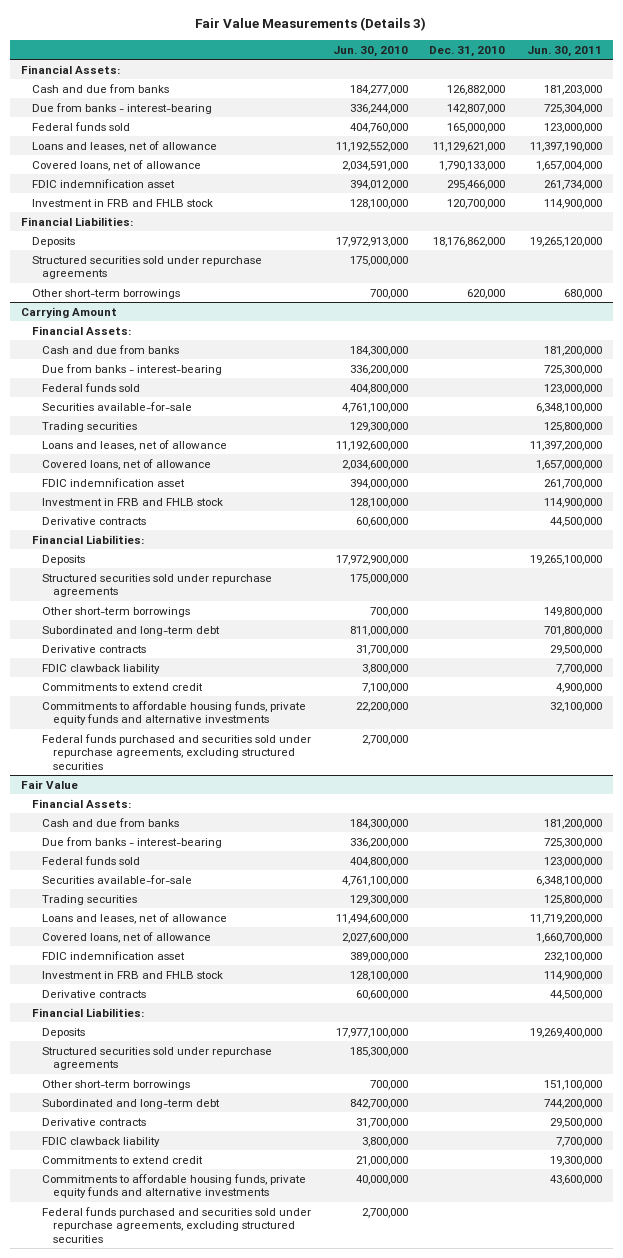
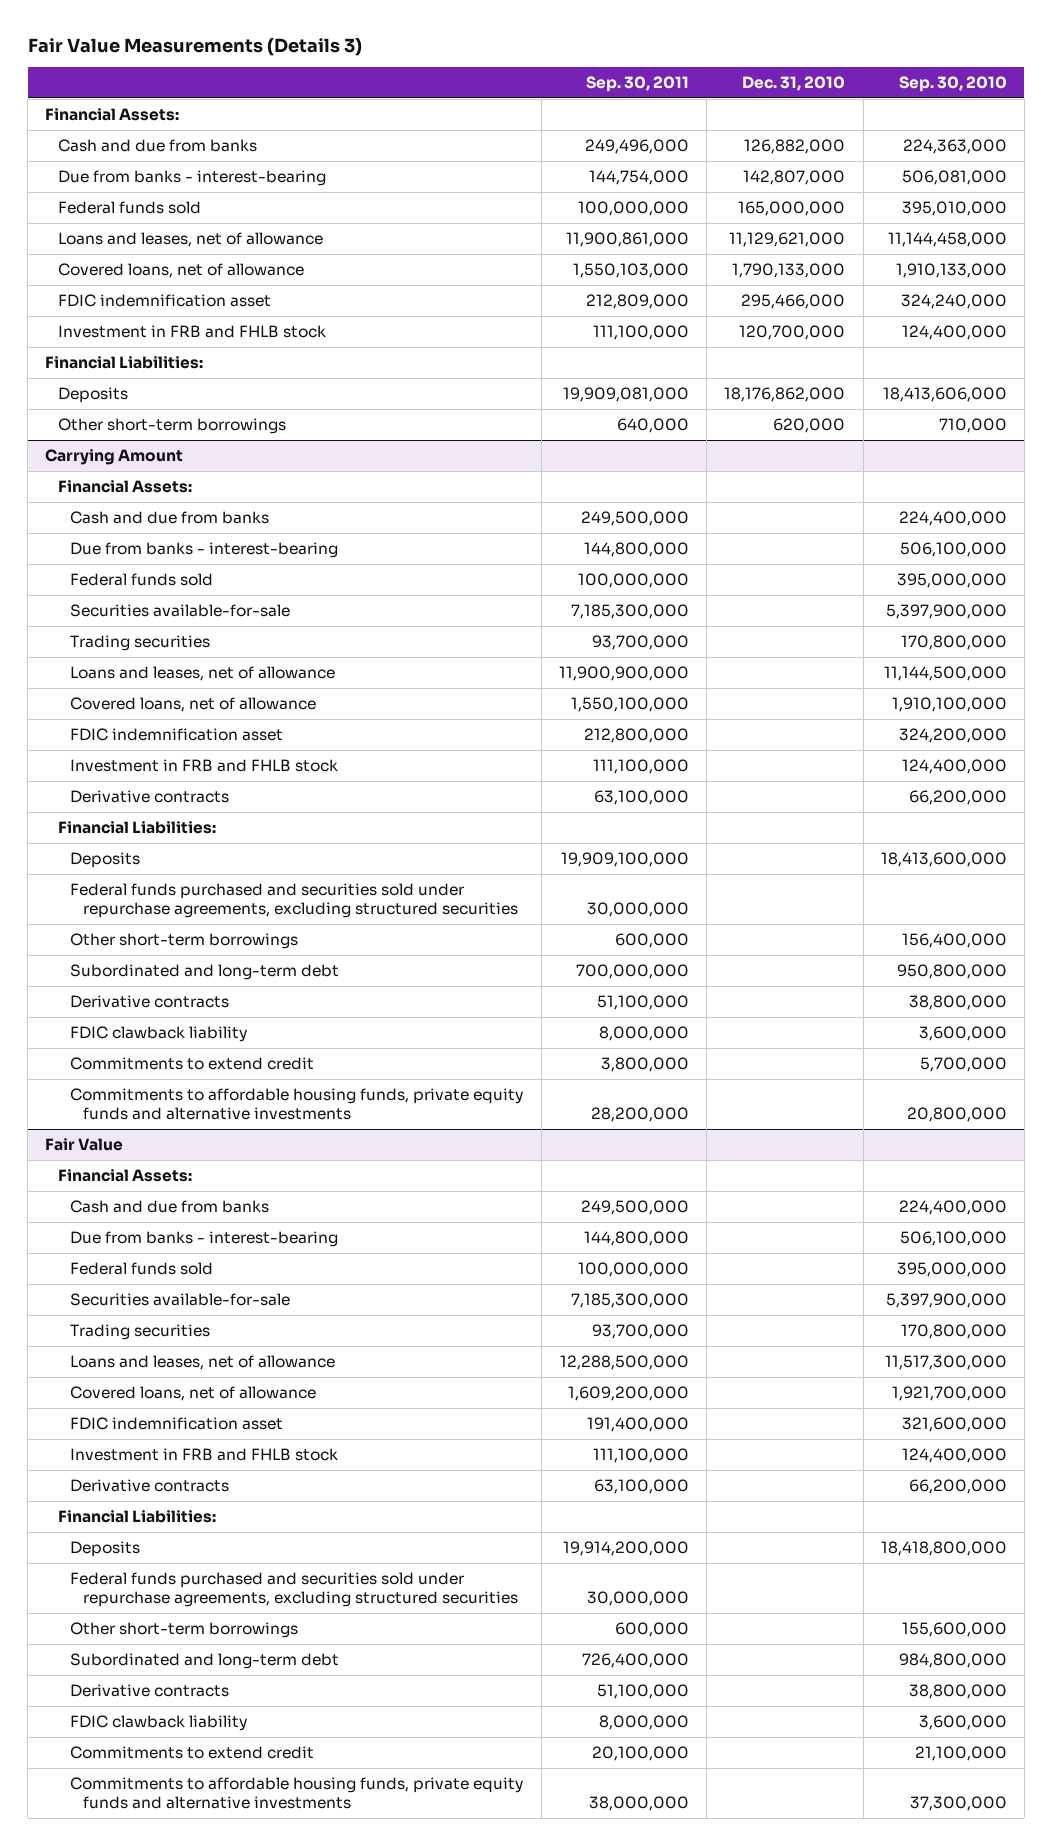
[332,45,408,57] Jun. 30, 2010 -> none
[527,45,603,57] Jun. 30, 2011 -> none
none -> [585,76,689,93] Sep. 30, 2011
none -> [898,76,1007,93] Sep. 30, 2010
[31,255,262,280] Structured securities sold under repurchase agreements -> none
[42,573,273,598] Structured securities sold under repurchase agreements -> none
[42,733,312,770] Federal funds purchased and securities sold under repurchase agreements, excluding structured securities -> [70,883,518,919] Federal funds purchased and securities sold under repurchase agreements, excluding structured securities
[42,1046,273,1071] Structured securities sold under repurchase agreements -> none
[42,1206,312,1243] Federal funds purchased and securities sold under repurchase agreements, excluding structured securities -> [70,1572,518,1608] Federal funds purchased and securities sold under repurchase agreements, excluding structured securities

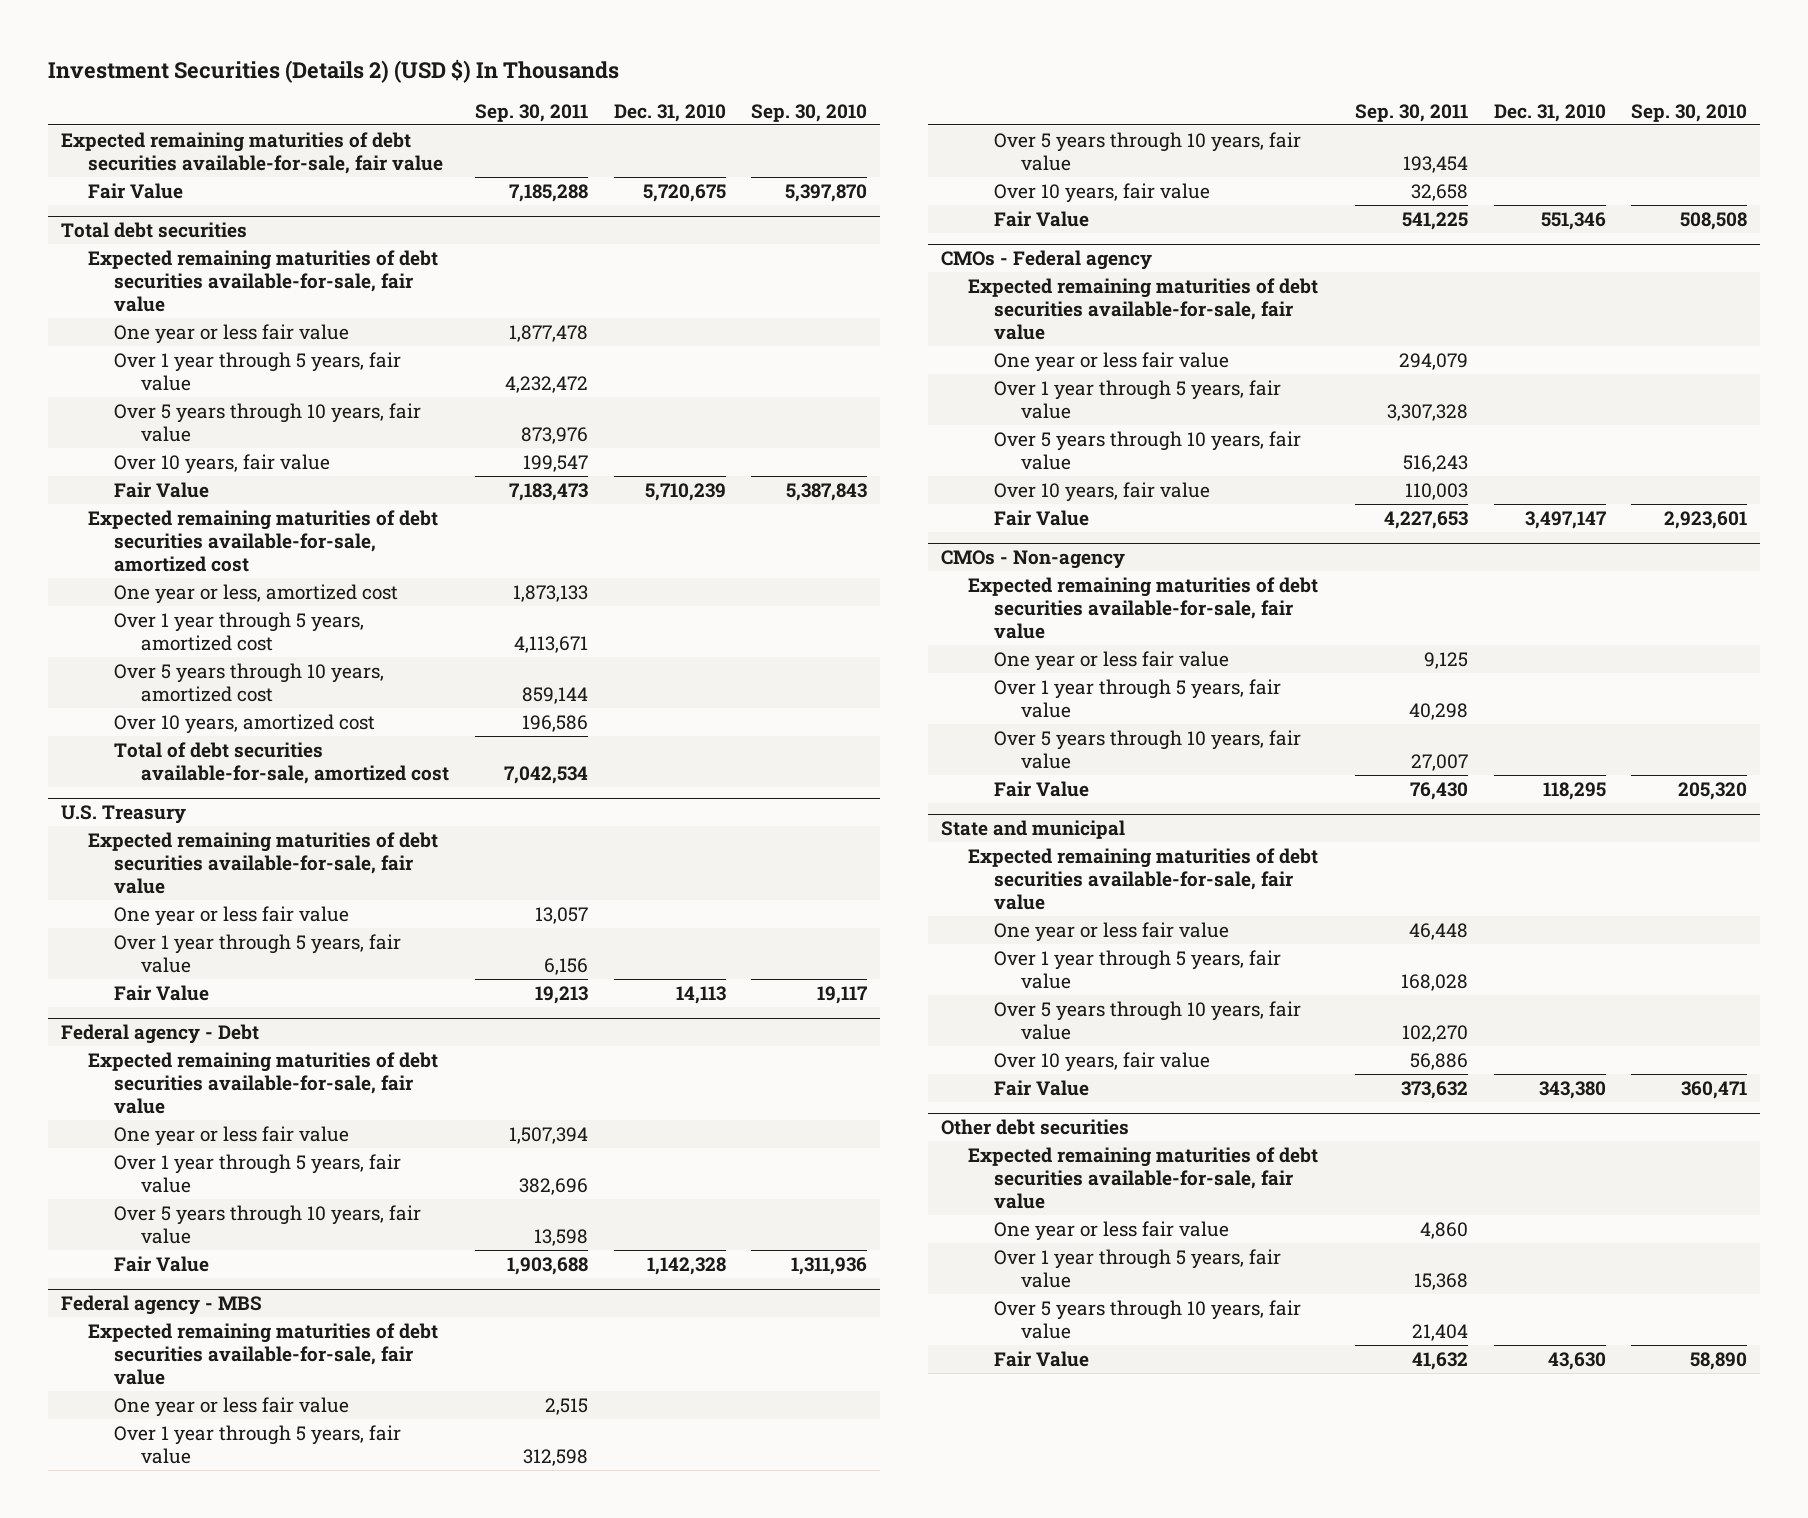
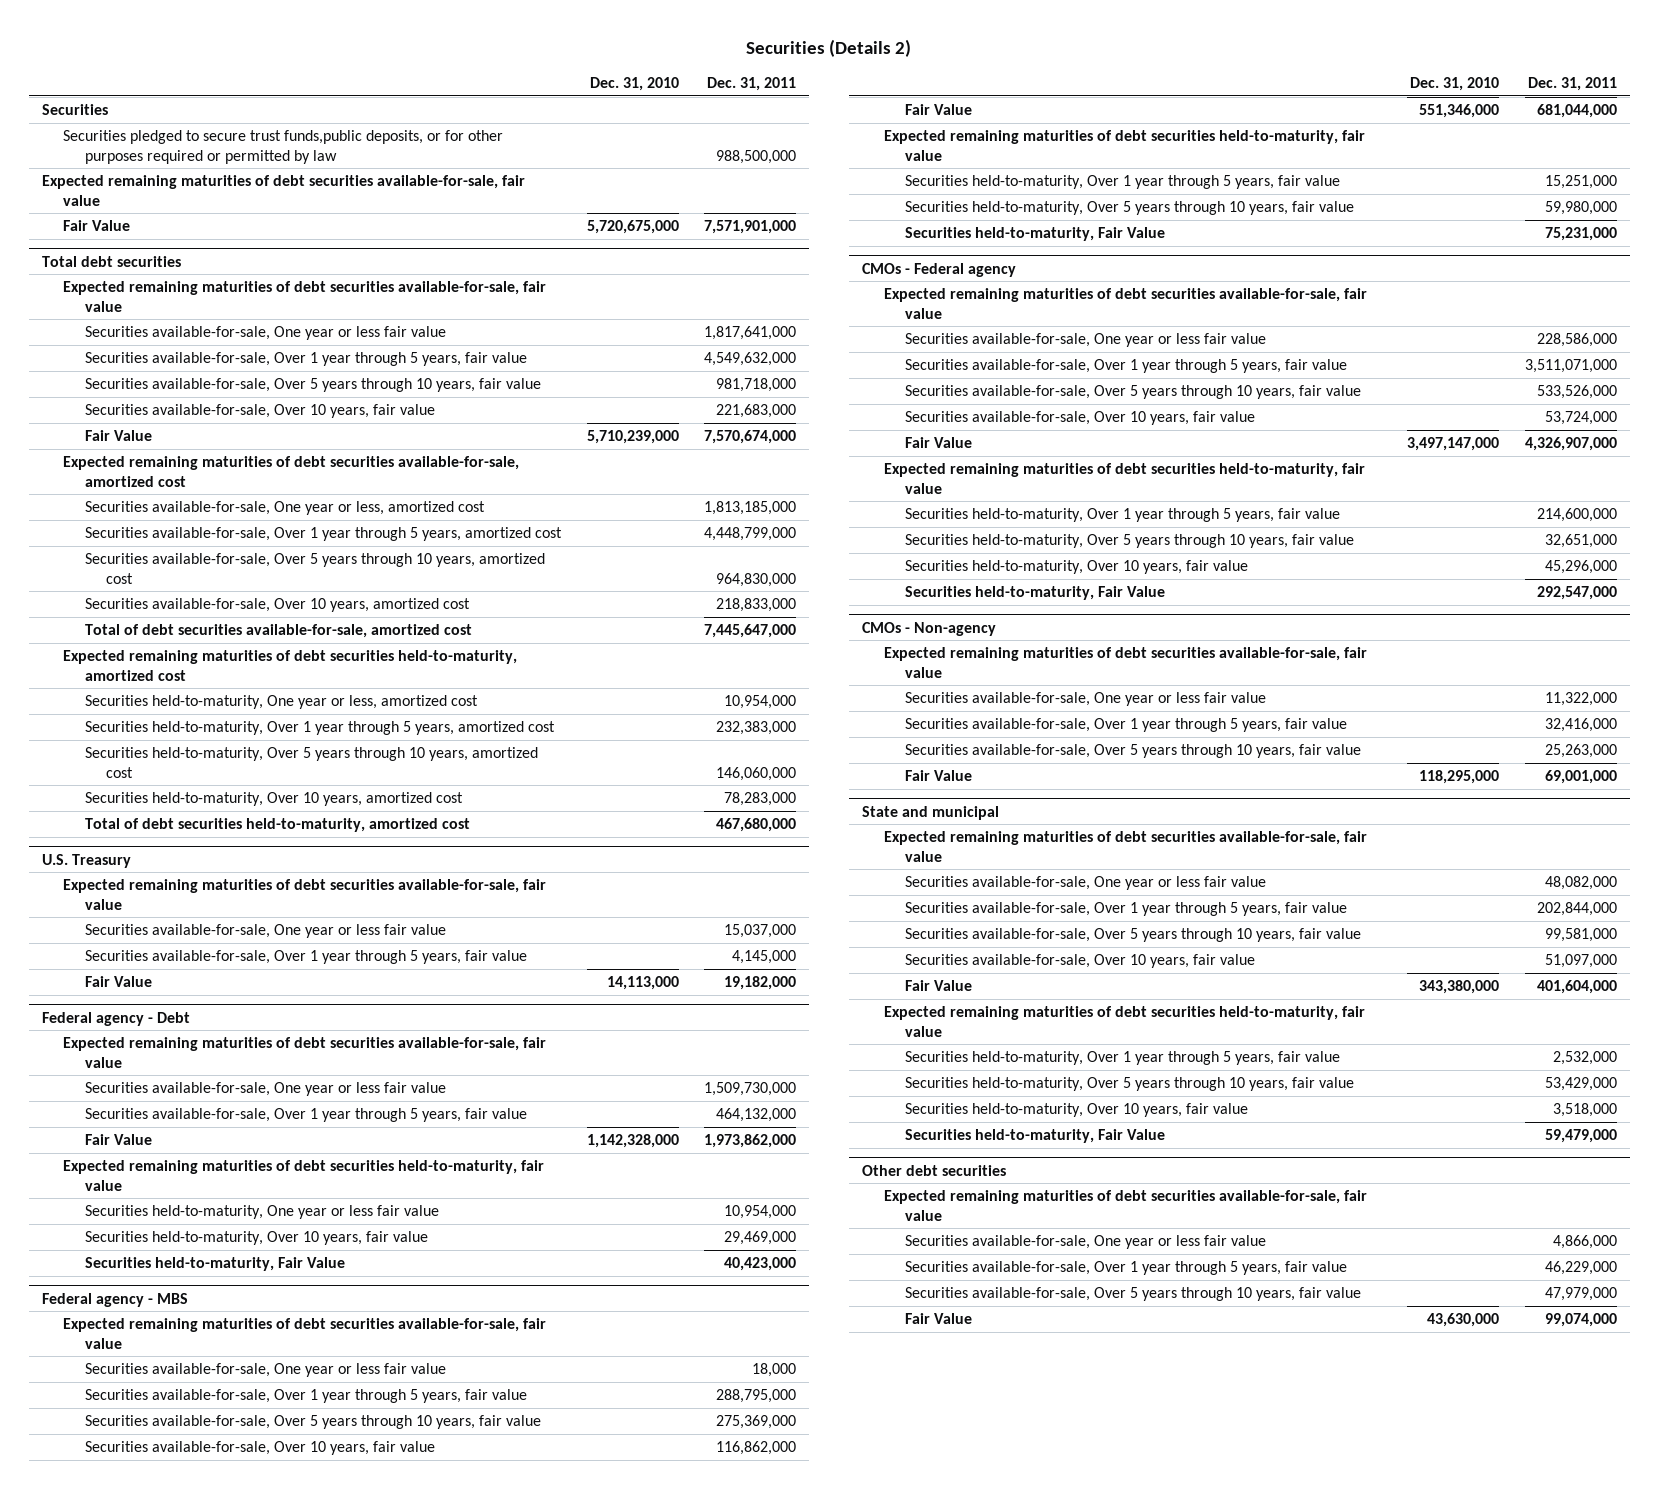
[47,58,619,83] Investment Securities (Details 2) (USD $) In Thousands -> [746,38,912,57] Securities (Details 2)
[474,103,588,122] Sep. 30, 2011 -> none
[751,103,868,122] Sep. 30, 2010 -> none
none -> [707,76,797,91] Dec. 31, 2011
none -> [41,104,108,116] Securities
none -> [63,130,504,164] Securities pledged to secure trust funds,public deposits, or for other purposes required or permitted by law
[642,183,726,202] 5,720,675 -> [586,220,679,235] 5,720,675,000
[114,323,350,344] One year or less fair value -> [84,326,446,341] Securities available-for-sale, One year or less fair value
[114,351,402,391] Over 1 year through 5 years, fair value -> [84,352,527,367] Securities available-for-sale, Over 1 year through 5 years, fair value
[114,402,422,442] Over 5 years through 10 years, fair value -> [84,378,541,393] Securities available-for-sale, Over 5 years through 10 years, fair value
[114,453,331,474] Over 10 years, fair value -> [84,404,435,419] Securities available-for-sale, Over 10 years, fair value
[644,482,726,501] 5,710,239 -> [586,430,679,445] 5,710,239,000
[114,583,399,604] One year or less, amortized cost -> [84,501,485,516] Securities available-for-sale, One year or less, amortized cost
[114,611,365,651] Over 1 year through 5 years, amortized cost -> [84,527,562,542] Securities available-for-sale, Over 1 year through 5 years, amortized cost
[114,662,385,702] Over 5 years through 10 years, amortized cost -> [84,553,545,584] Securities available-for-sale, Over 5 years through 10 years, amortized cost
[114,713,376,734] Over 10 years, amortized cost -> [84,598,470,613] Securities available-for-sale, Over 10 years, amortized cost
none -> [63,650,518,681] Expected remaining maturities of debt securities held-to-maturity, amortized cost
none -> [84,695,478,710] Securities held-to-maturity, One year or less, amortized cost
none -> [84,721,555,736] Securities held-to-maturity, Over 1 year through 5 years, amortized cost
none -> [84,747,538,778] Securities held-to-maturity, Over 5 years through 10 years, amortized cost
none -> [84,792,463,807] Securities held-to-maturity, Over 10 years, amortized cost
none -> [84,818,470,833] Total of debt securities held-to-maturity, amortized cost
[114,905,350,926] One year or less fair value -> [84,924,446,939] Securities available-for-sale, One year or less fair value
[114,933,402,973] Over 1 year through 5 years, fair value -> [84,950,527,965] Securities available-for-sale, Over 1 year through 5 years, fair value
[675,985,726,1004] 14,113 -> [606,976,679,991] 14,113,000
[114,1204,422,1244] Over 5 years through 10 years, fair value -> none
[114,1125,350,1146] One year or less fair value -> [84,1082,446,1097] Securities available-for-sale, One year or less fair value
[114,1153,402,1193] Over 1 year through 5 years, fair value -> [84,1108,527,1123] Securities available-for-sale, Over 1 year through 5 years, fair value
[646,1256,726,1275] 1,142,328 -> [586,1134,679,1149] 1,142,328,000
none -> [63,1160,545,1191] Expected remaining maturities of debt securities held-to-maturity, fair value
none -> [84,1205,439,1220] Securities held-to-maturity, One year or less fair value
none -> [84,1231,428,1246] Securities held-to-maturity, Over 10 years, fair value
none -> [84,1257,345,1272] Securities held-to-maturity, Fair Value
[114,1396,350,1417] One year or less fair value -> [84,1363,446,1378] Securities available-for-sale, One year or less fair value
[114,1424,402,1464] Over 1 year through 5 years, fair value -> [84,1389,527,1404] Securities available-for-sale, Over 1 year through 5 years, fair value
[994,131,1302,171] Over 5 years through 10 years, fair value -> [84,1415,541,1430] Securities available-for-sale, Over 5 years through 10 years, fair value
[994,182,1211,203] Over 10 years, fair value -> [84,1441,435,1456] Securities available-for-sale, Over 10 years, fair value
[1540,211,1606,230] 551,346 -> [1418,104,1499,119] 551,346,000
none -> [883,130,1365,161] Expected remaining maturities of debt securities held-to-maturity, fair value
none -> [905,175,1341,190] Securities held-to-maturity, Over 1 year through 5 years, fair value
none -> [905,201,1355,216] Securities held-to-maturity, Over 5 years through 10 years, fair value
none -> [905,227,1166,242] Securities held-to-maturity, Fair Value
[994,351,1230,372] One year or less fair value -> [905,333,1267,348] Securities available-for-sale, One year or less fair value
[994,379,1282,419] Over 1 year through 5 years, fair value -> [905,359,1348,374] Securities available-for-sale, Over 1 year through 5 years, fair value
[994,430,1302,470] Over 5 years through 10 years, fair value -> [905,385,1362,400] Securities available-for-sale, Over 5 years through 10 years, fair value
[994,481,1211,502] Over 10 years, fair value -> [905,411,1256,426] Securities available-for-sale, Over 10 years, fair value
[1524,510,1606,529] 3,497,147 -> [1406,437,1499,452] 3,497,147,000
none -> [883,463,1365,494] Expected remaining maturities of debt securities held-to-maturity, fair value
none -> [905,508,1341,523] Securities held-to-maturity, Over 1 year through 5 years, fair value
none -> [905,534,1355,549] Securities held-to-maturity, Over 5 years through 10 years, fair value
none -> [905,560,1249,575] Securities held-to-maturity, Over 10 years, fair value
none -> [905,586,1166,601] Securities held-to-maturity, Fair Value
[994,650,1230,671] One year or less fair value -> [905,692,1267,707] Securities available-for-sale, One year or less fair value
[994,678,1282,718] Over 1 year through 5 years, fair value -> [905,718,1348,733] Securities available-for-sale, Over 1 year through 5 years, fair value
[994,729,1302,769] Over 5 years through 10 years, fair value -> [905,744,1362,759] Securities available-for-sale, Over 5 years through 10 years, fair value
[1542,781,1606,800] 118,295 -> [1418,770,1499,785] 118,295,000
[994,921,1230,942] One year or less fair value -> [905,876,1267,891] Securities available-for-sale, One year or less fair value
[994,949,1282,989] Over 1 year through 5 years, fair value -> [905,902,1348,917] Securities available-for-sale, Over 1 year through 5 years, fair value
[994,1000,1302,1040] Over 5 years through 10 years, fair value -> [905,928,1362,943] Securities available-for-sale, Over 5 years through 10 years, fair value
[994,1051,1211,1072] Over 10 years, fair value -> [905,954,1256,969] Securities available-for-sale, Over 10 years, fair value
[1538,1080,1606,1099] 343,380 -> [1418,980,1499,995] 343,380,000
none -> [883,1006,1365,1037] Expected remaining maturities of debt securities held-to-maturity, fair value
none -> [905,1051,1341,1066] Securities held-to-maturity, Over 1 year through 5 years, fair value
none -> [905,1077,1355,1092] Securities held-to-maturity, Over 5 years through 10 years, fair value
none -> [905,1103,1249,1118] Securities held-to-maturity, Over 10 years, fair value
none -> [905,1129,1166,1144] Securities held-to-maturity, Fair Value
[994,1220,1230,1241] One year or less fair value -> [905,1235,1267,1250] Securities available-for-sale, One year or less fair value
[994,1248,1282,1288] Over 1 year through 5 years, fair value -> [905,1261,1348,1276] Securities available-for-sale, Over 1 year through 5 years, fair value
[994,1299,1302,1339] Over 5 years through 10 years, fair value -> [905,1287,1362,1302] Securities available-for-sale, Over 5 years through 10 years, fair value
[1547,1351,1606,1370] 43,630 -> [1426,1313,1499,1328] 43,630,000

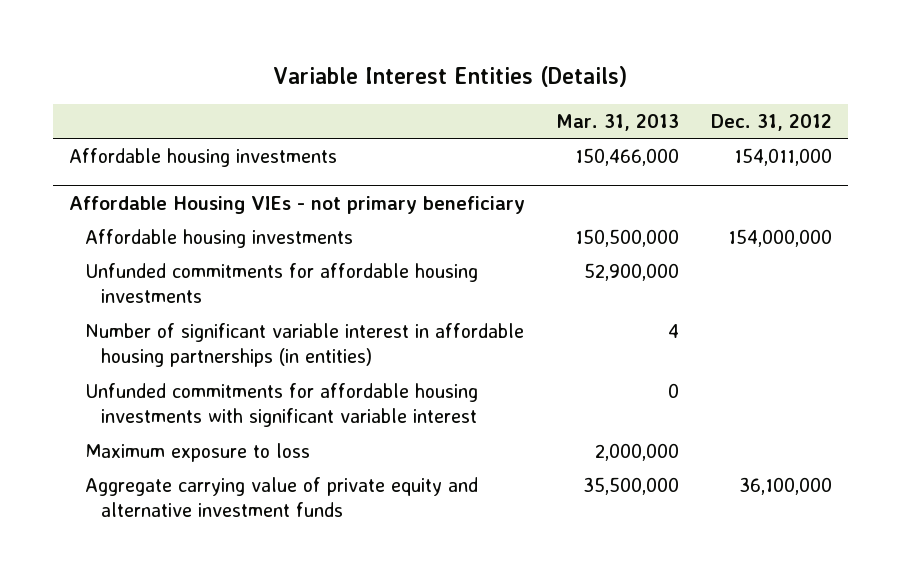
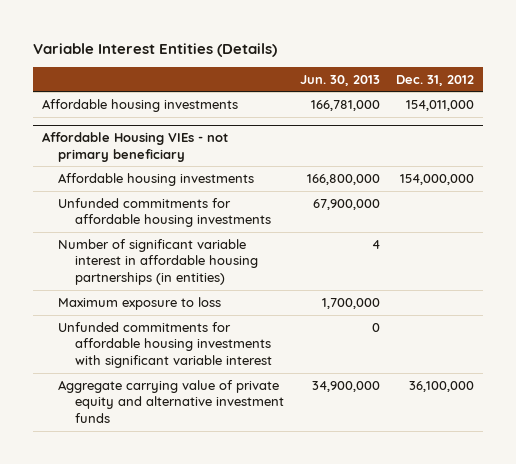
[556,114,680,132] Mar. 31, 2013 -> none
none -> [300,74,381,86] Jun. 30, 2013
[84,382,478,428] Unfunded commitments for affordable housing investments with significant variable interest -> [58,321,272,368] Unfunded commitments for affordable housing investments with significant variable interest

